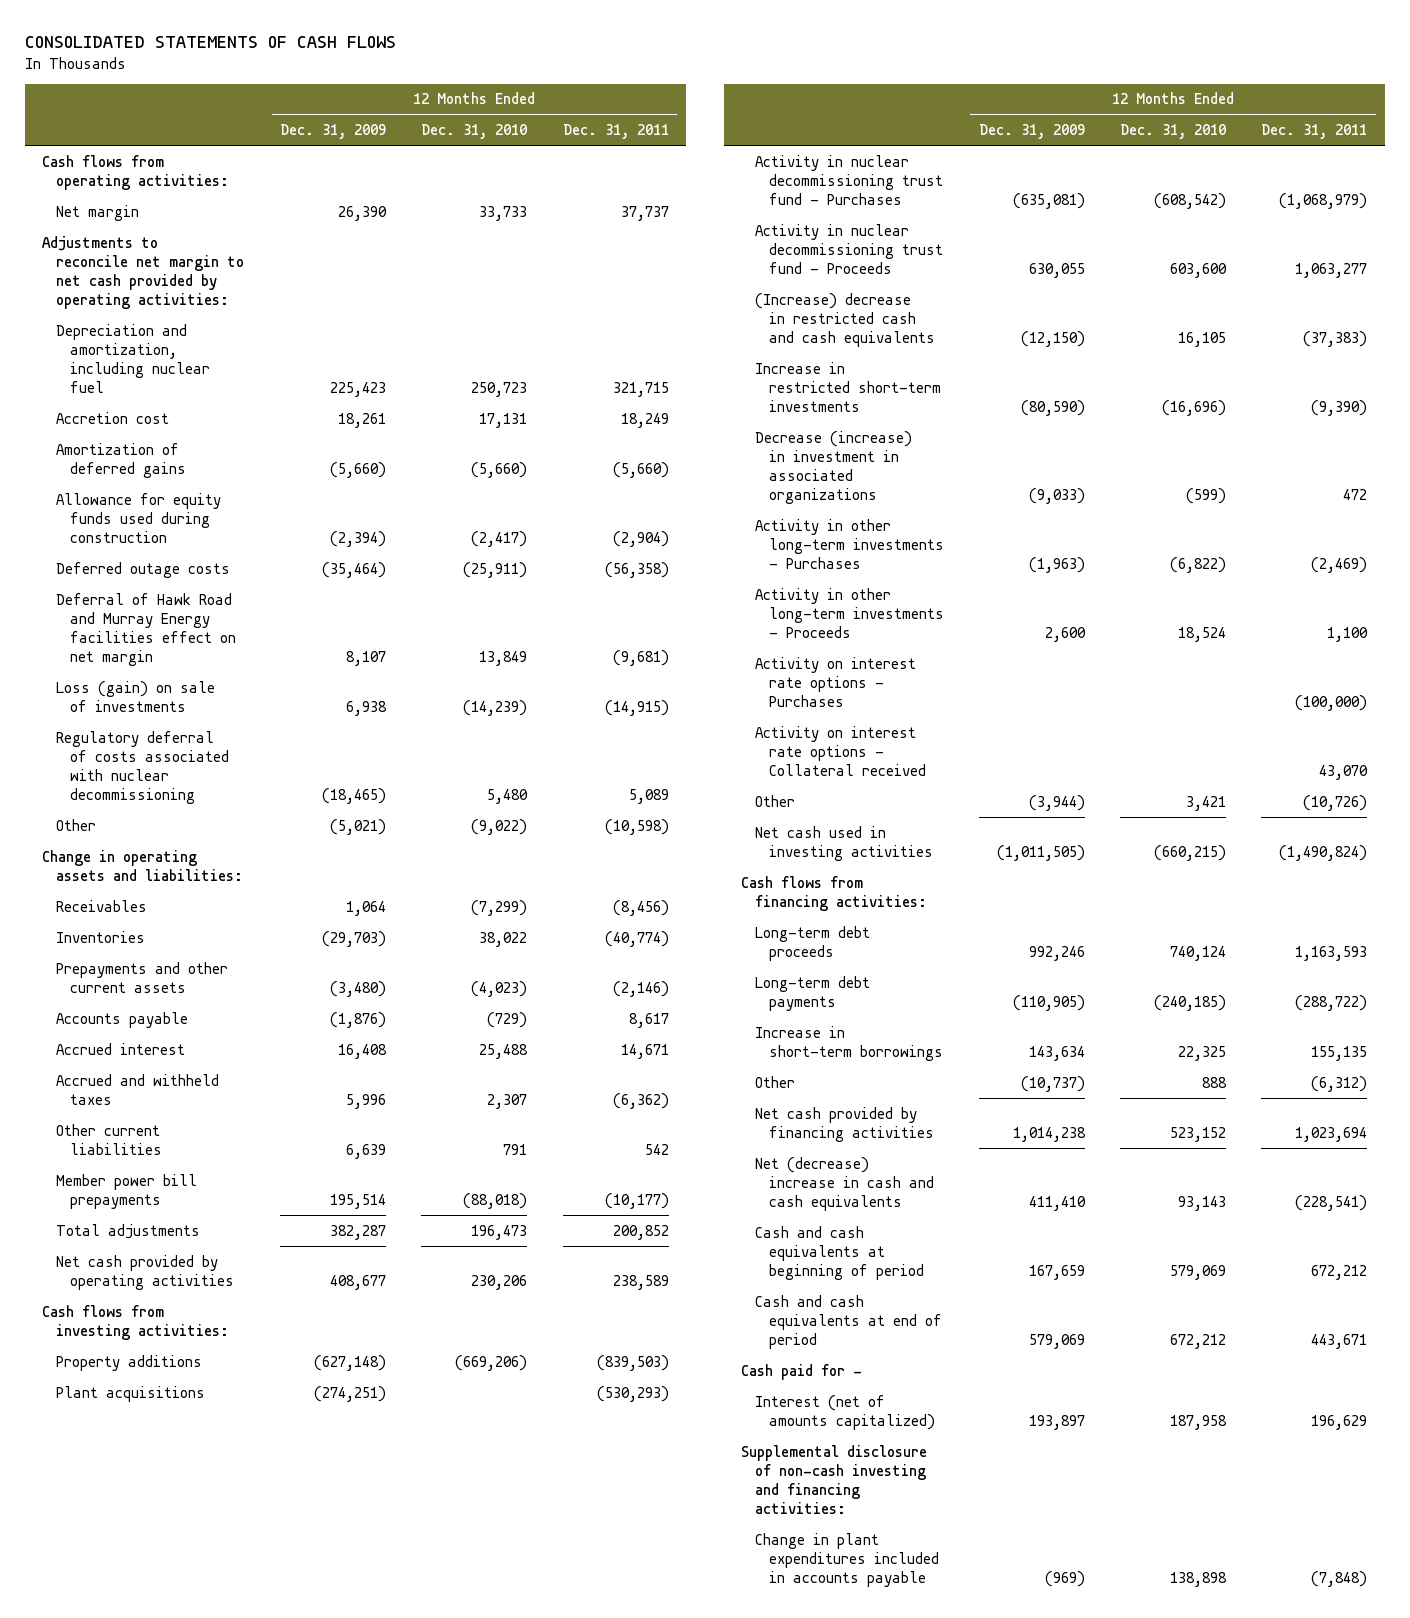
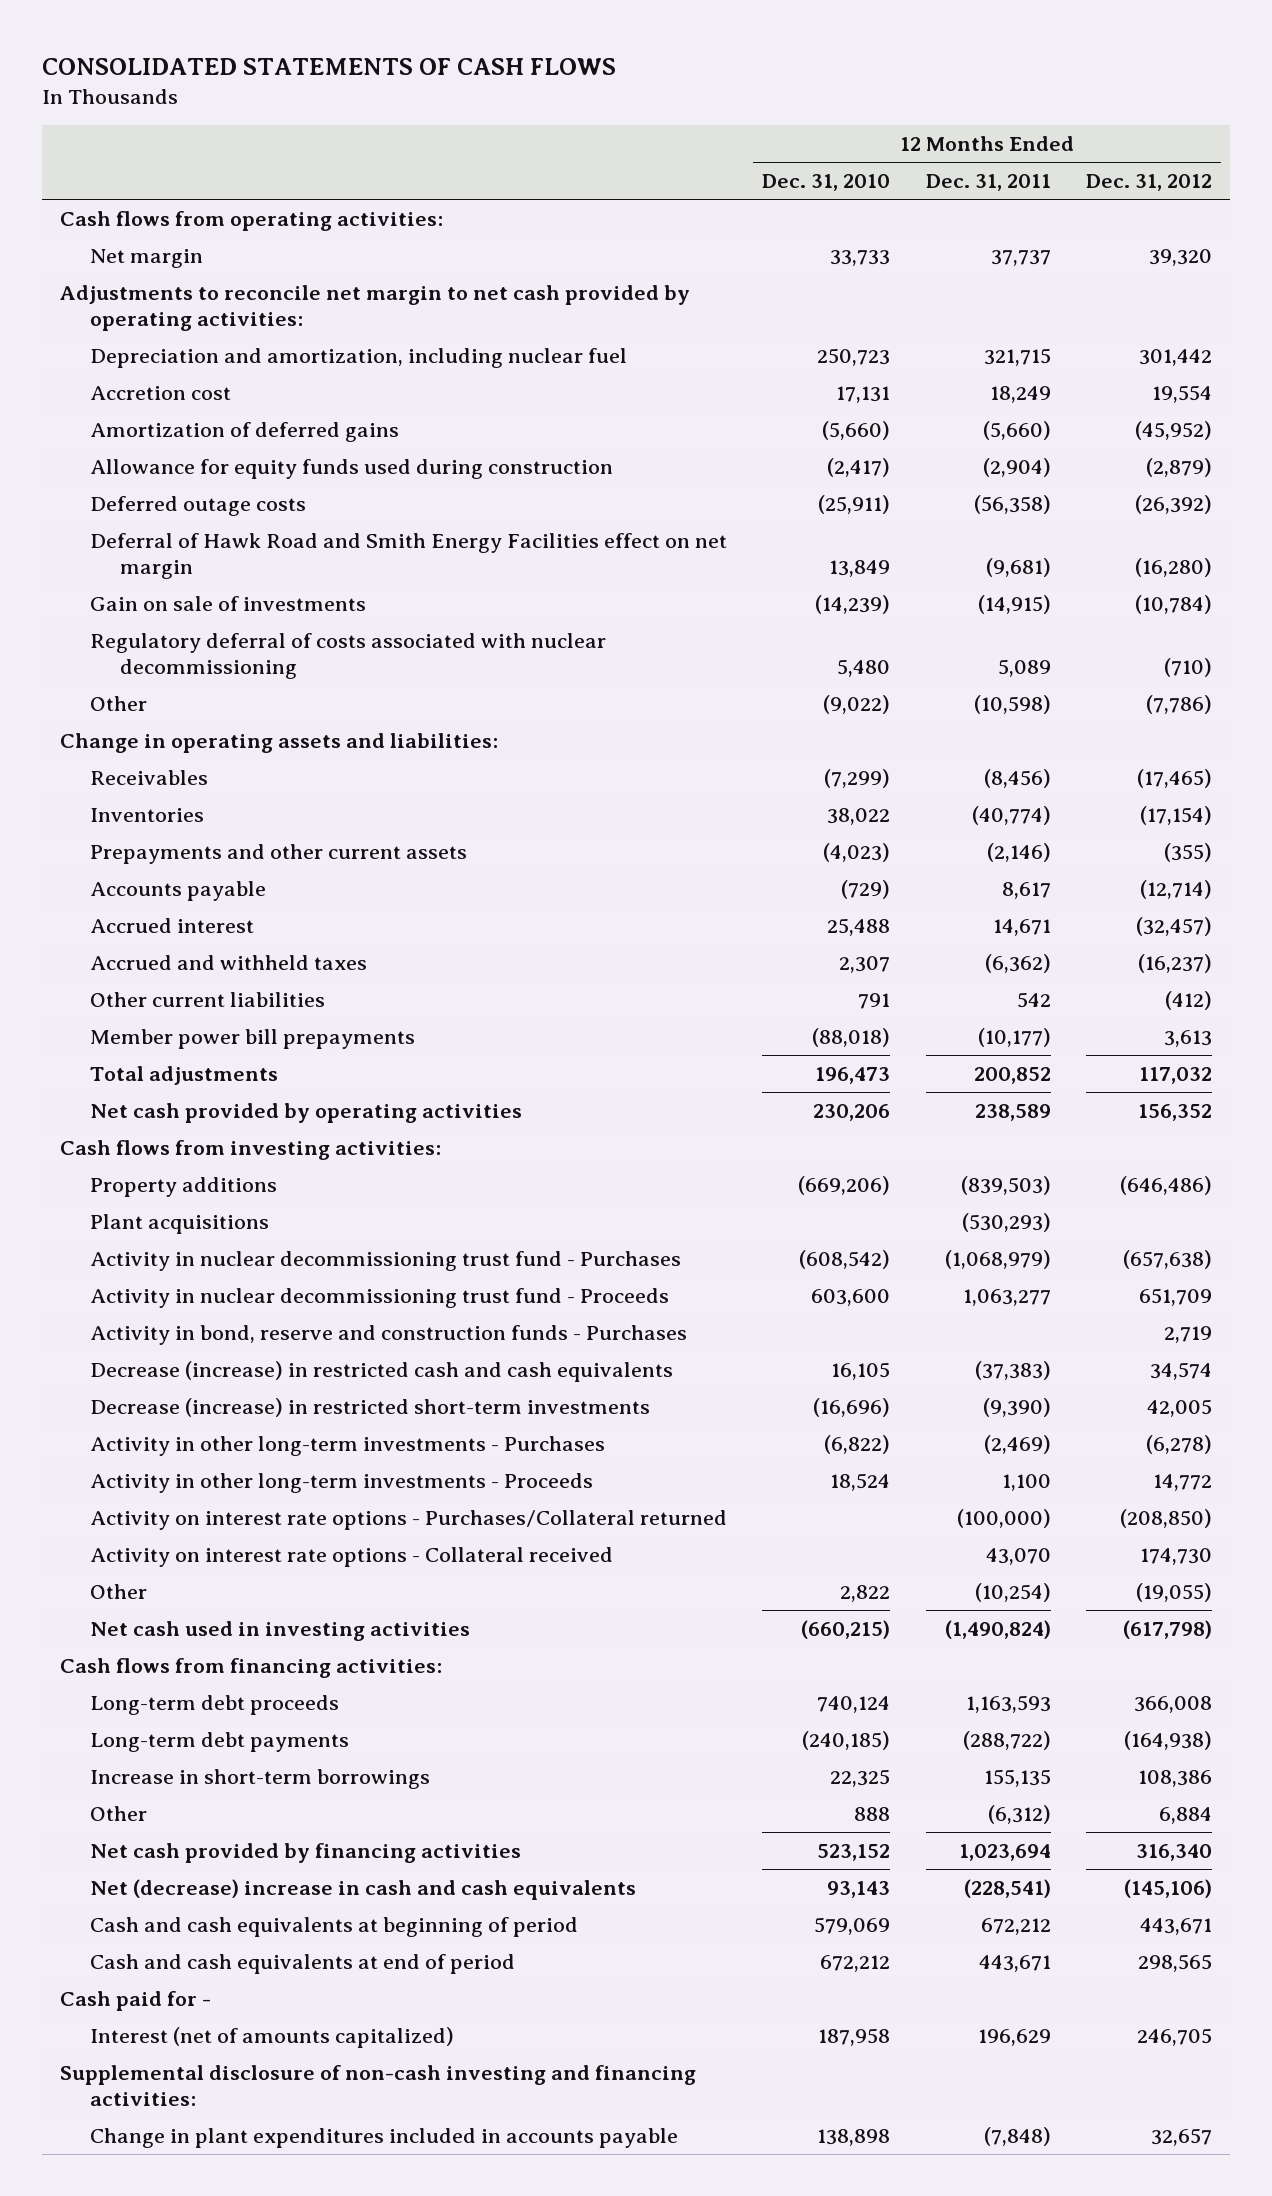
[280,123,387,139] Dec. 31, 2009 -> none
none -> [1086,174,1213,192] Dec. 31, 2012
[56,592,237,667] Deferral of Hawk Road and Murray Energy facilities effect on net margin -> [89,532,727,579] Deferral of Hawk Road and Smith Energy Facilities effect on net margin
[56,680,216,712] Loss (gain) on sale of investments -> [89,595,366,611] Gain on sale of investments
[755,430,913,505] Decrease (increase) in investment in associated organizations -> none
none -> [89,1324,687,1345] Activity in bond, reserve and construction funds - Purchases
[755,292,936,347] (Increase) decrease in restricted cash and cash equivalents -> [89,1360,673,1382] Decrease (increase) in restricted cash and cash equivalents
[755,361,942,412] Increase in restricted short-term investments -> [89,1397,650,1417] Decrease (increase) in restricted short-term investments
[755,656,917,707] Activity on interest rate options - Purchases -> [89,1509,727,1530] Activity on interest rate options - Purchases/Collateral returned
[1186,795,1227,811] 3,421 -> [840,1584,891,1602] 2,822
[1303,794,1368,811] (10,726) -> [974,1582,1051,1602] (10,254)

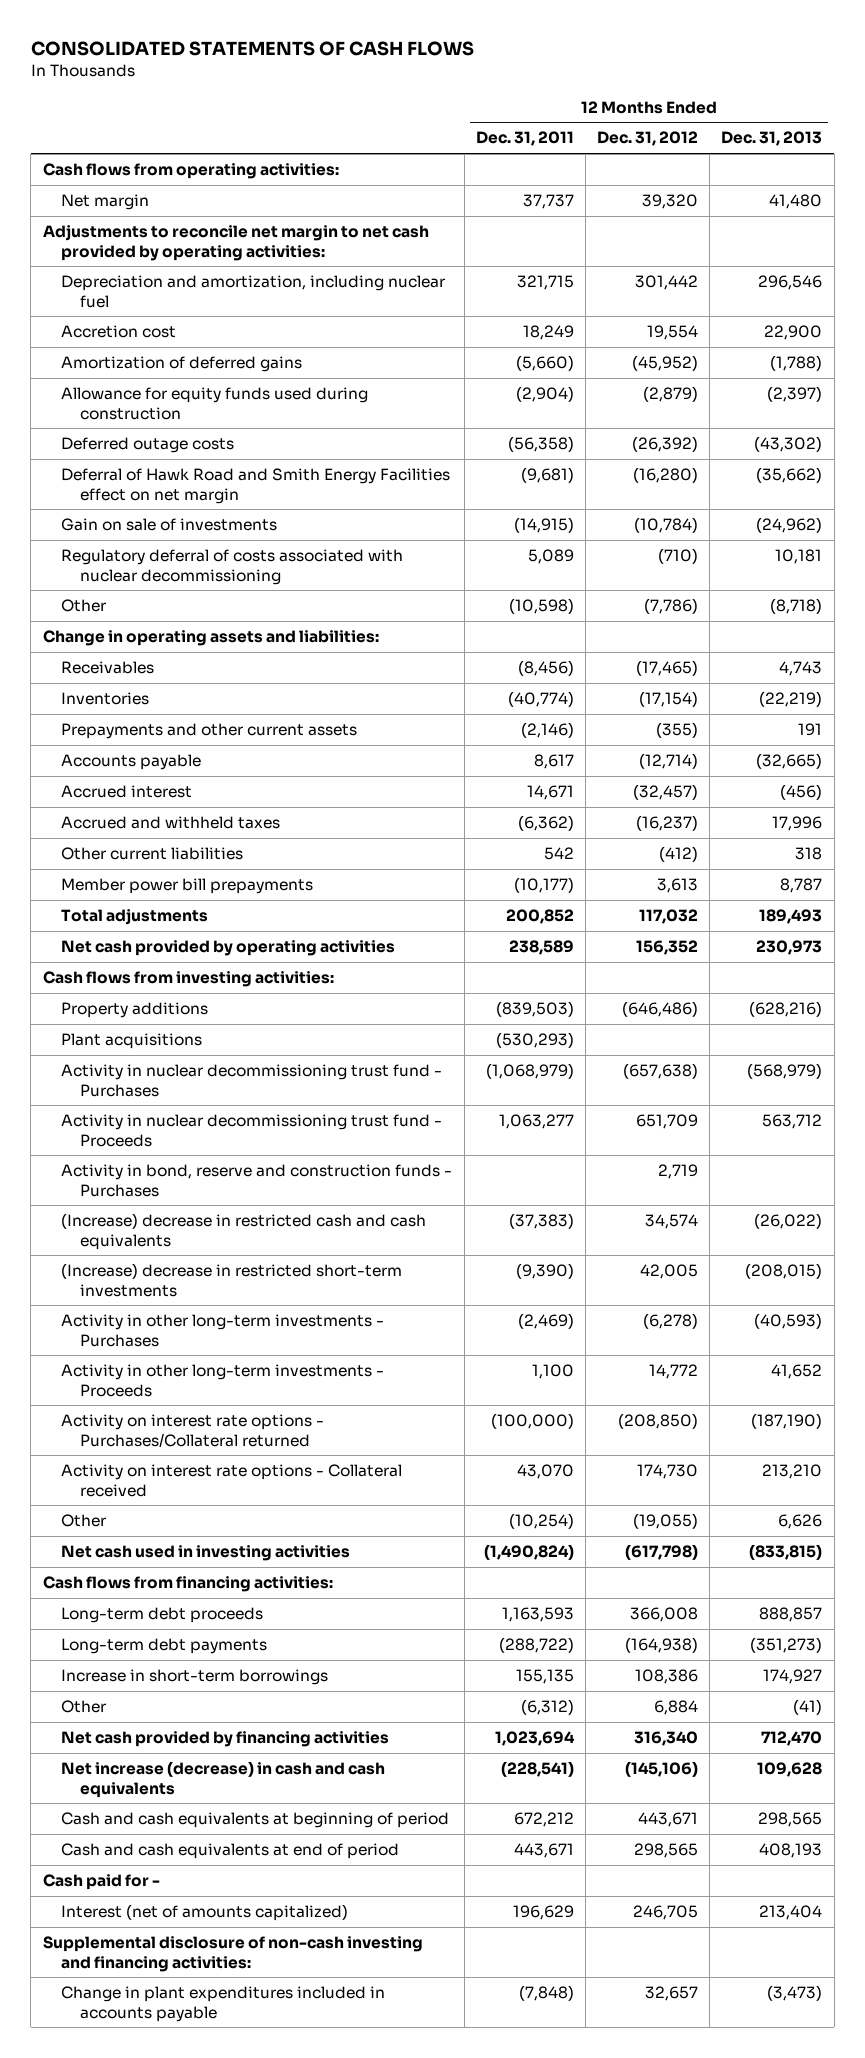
[762,174,891,192] Dec. 31, 2010 -> none
none -> [721,131,823,147] Dec. 31, 2013
[89,1360,673,1382] Decrease (increase) in restricted cash and cash equivalents -> [61,1213,427,1250] (Increase) decrease in restricted cash and cash equivalents
[89,1397,650,1417] Decrease (increase) in restricted short-term investments -> [61,1263,403,1297] (Increase) decrease in restricted short-term investments
[89,1878,636,1900] Net (decrease) increase in cash and cash equivalents -> [61,1761,386,1798] Net increase (decrease) in cash and cash equivalents

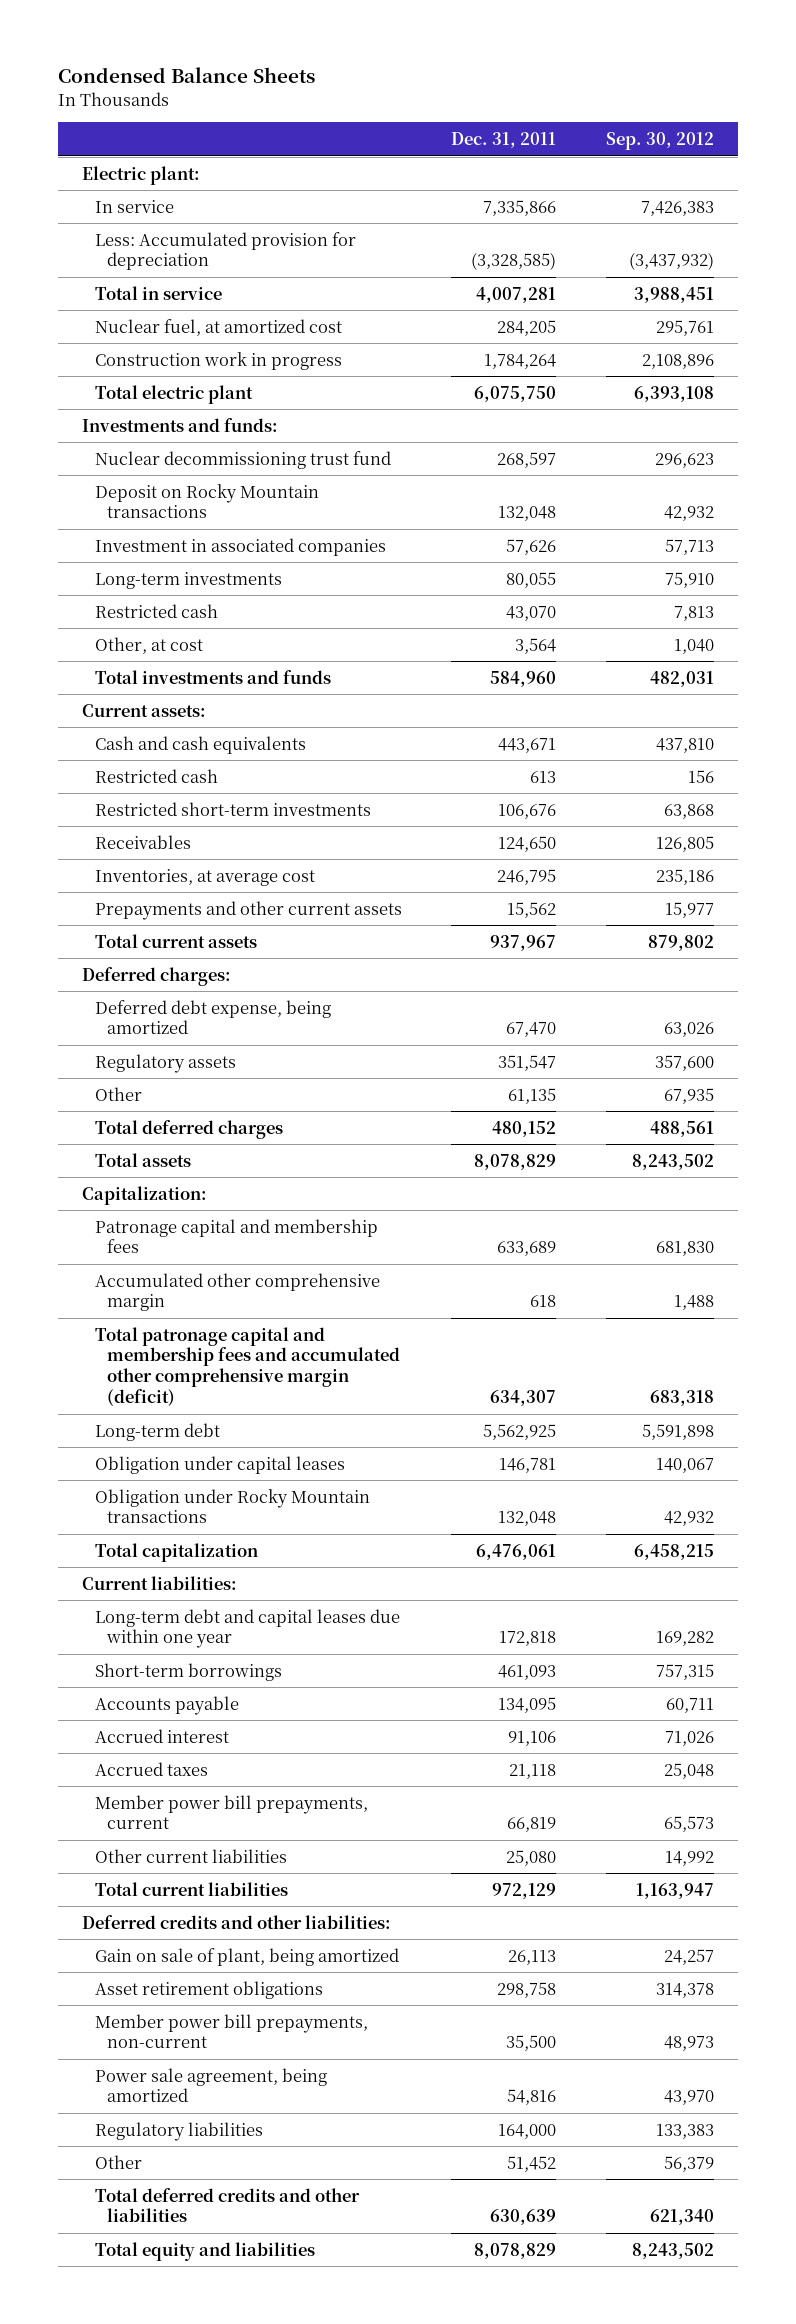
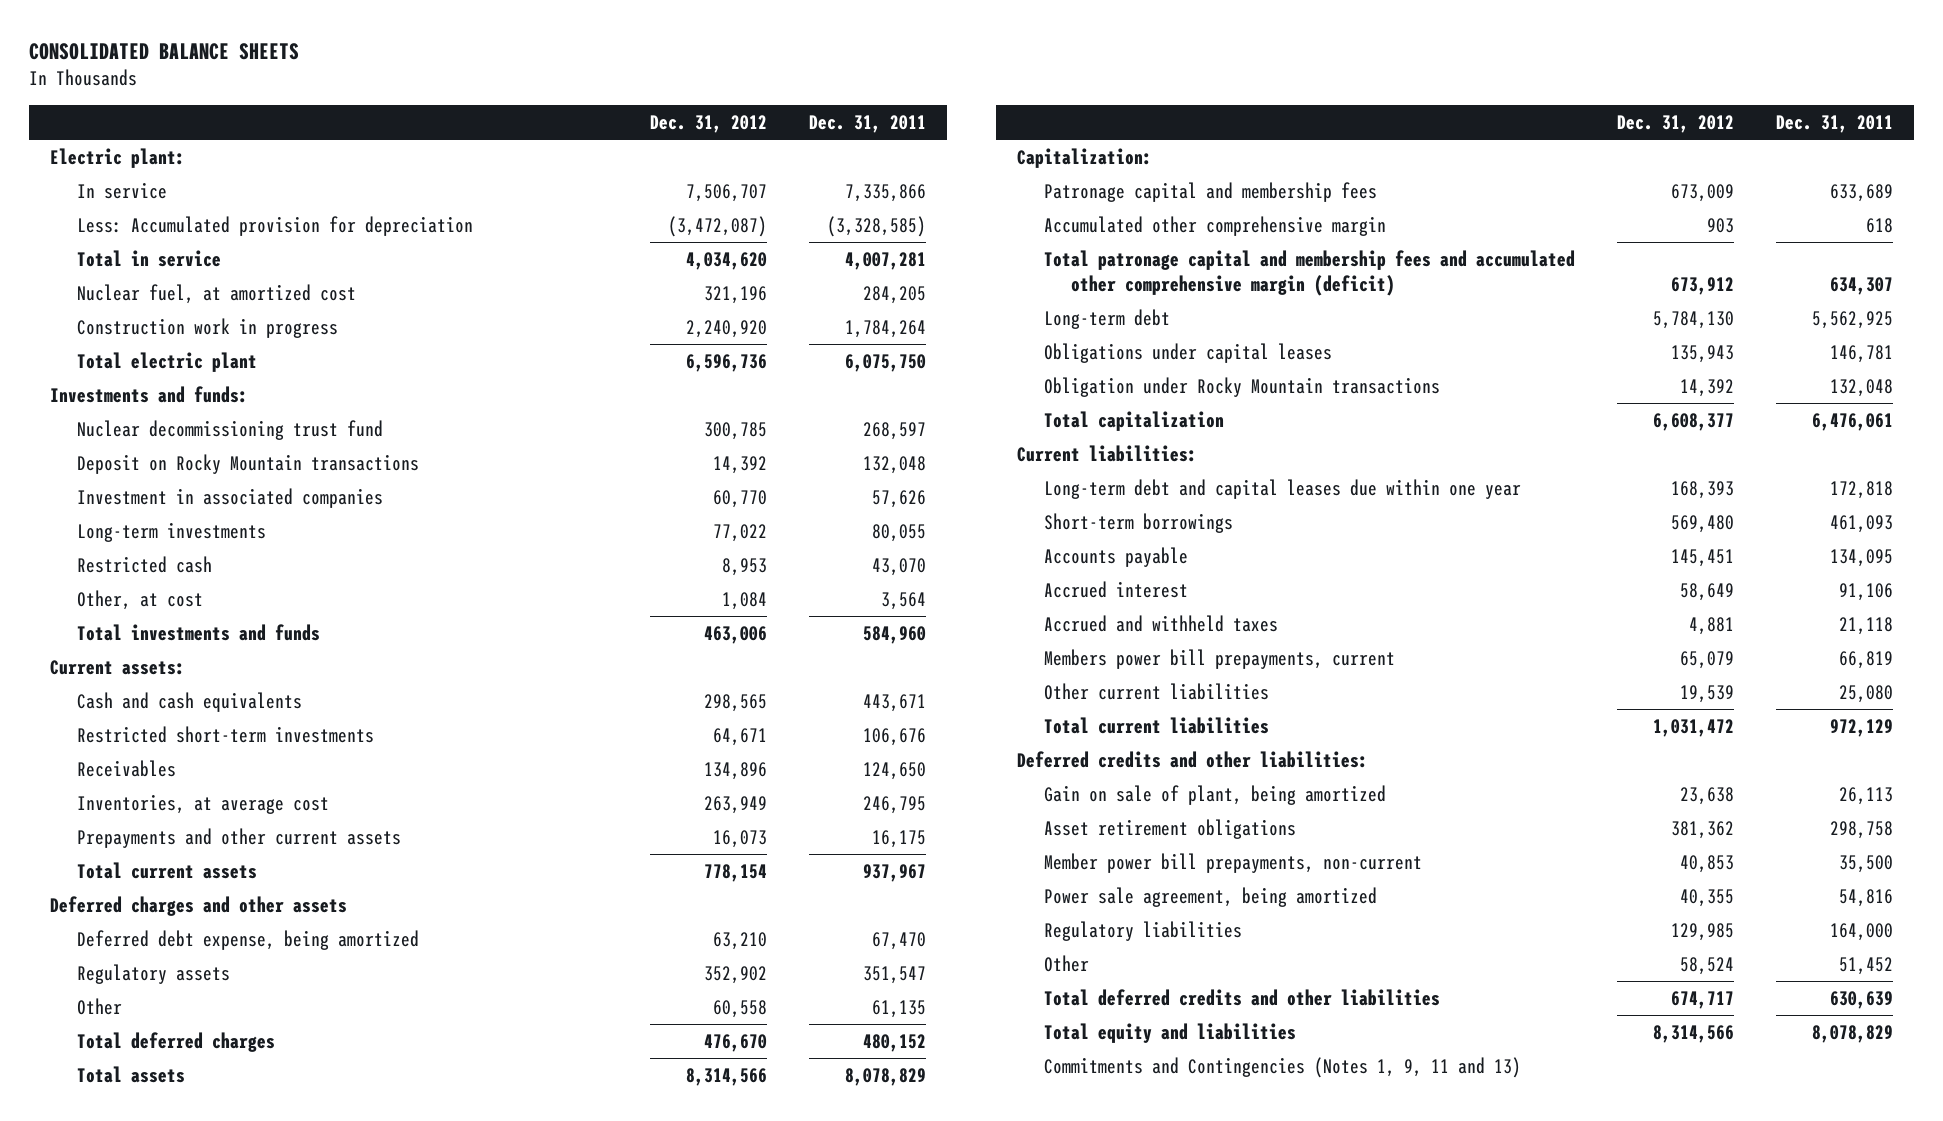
[57,67,315,84] Condensed Balance Sheets -> [28,42,299,60] CONSOLIDATED BALANCE SHEETS
[605,132,714,151] Sep. 30, 2012 -> none
none -> [649,114,767,133] Dec. 31, 2012
[94,768,218,783] Restricted cash -> none
[507,901,557,918] 15,562 -> [871,830,926,849] 16,175
[82,966,232,986] Deferred charges: -> [49,896,347,917] Deferred charges and other assets
[94,1455,345,1474] Obligation under capital leases -> [1043,343,1332,364] Obligations under capital leases
[94,1761,208,1776] Accrued taxes -> [1043,615,1278,633] Accrued and withheld taxes
[94,1794,368,1830] Member power bill prepayments, current -> [1043,649,1395,670] Members power bill prepayments, current
none -> [1043,1057,1521,1079] Commitments and Contingencies (Notes 1, 9, 11 and 13)

